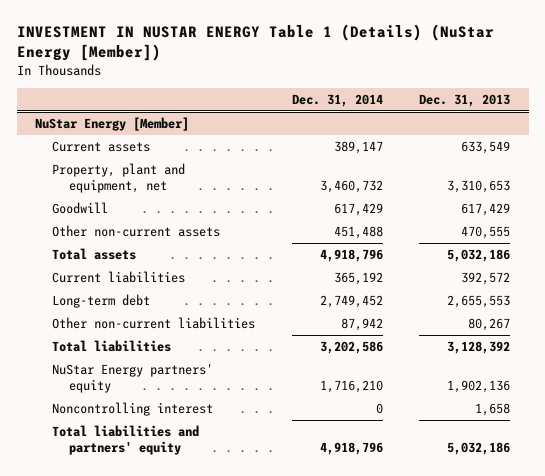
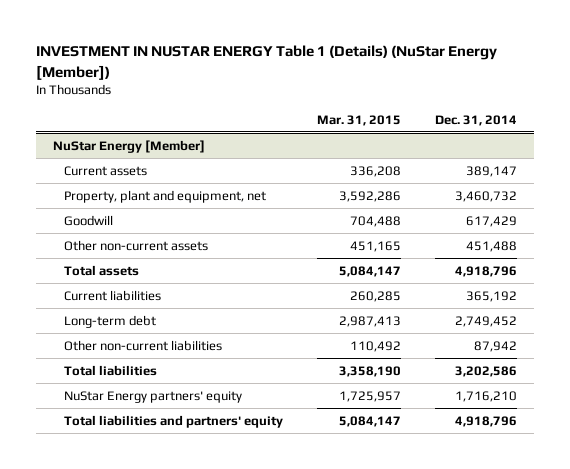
[419,93,511,107] Dec. 31, 2013 -> none
none -> [317,114,402,126] Mar. 31, 2015
[52,402,214,417] Noncontrolling interest -> none

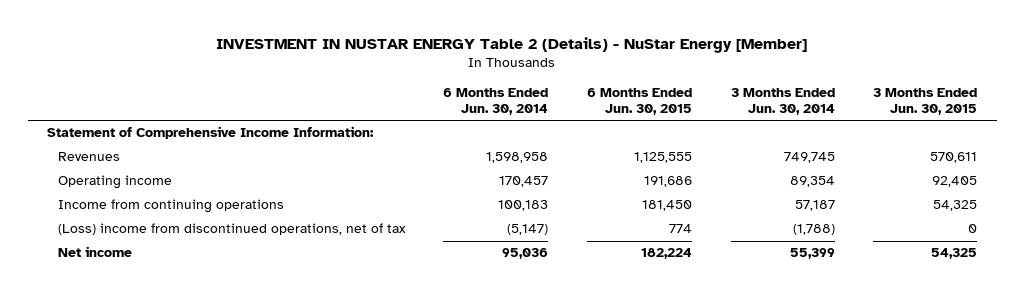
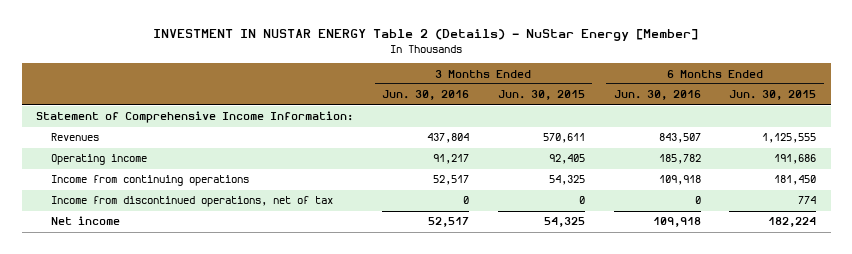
[443,87,549,115] 6 Months Ended Jun. 30, 2014 -> none
[730,87,835,115] 3 Months Ended Jun. 30, 2014 -> none
none -> [381,90,469,101] Jun. 30, 2016
none -> [613,90,701,101] Jun. 30, 2016
[57,223,406,236] (Loss) income from discontinued operations, net of tax -> [50,196,333,208] Income from discontinued operations, net of tax

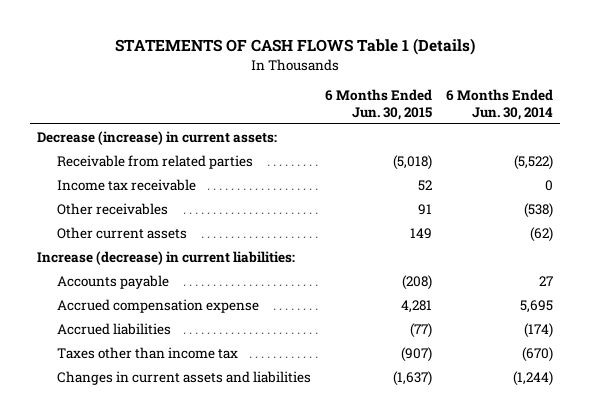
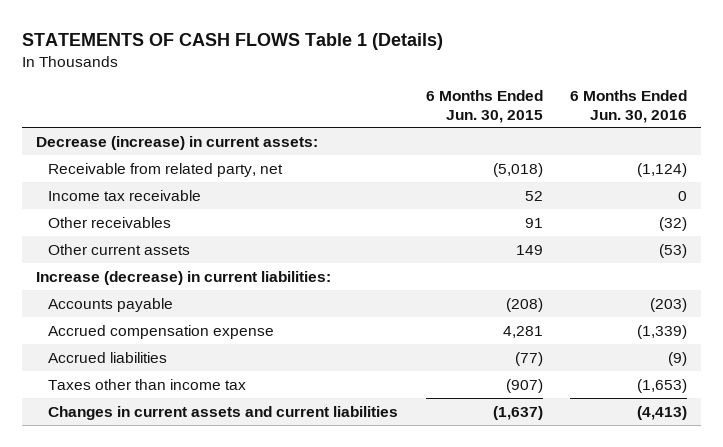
[446,89,554,120] 6 Months Ended Jun. 30, 2014 -> none
none -> [570,89,688,123] 6 Months Ended Jun. 30, 2016
[57,154,254,169] Receivable from related parties -> [48,162,284,177] Receivable from related party, net
[57,370,312,385] Changes in current assets and liabilities -> [48,405,399,420] Changes in current assets and current liabilities

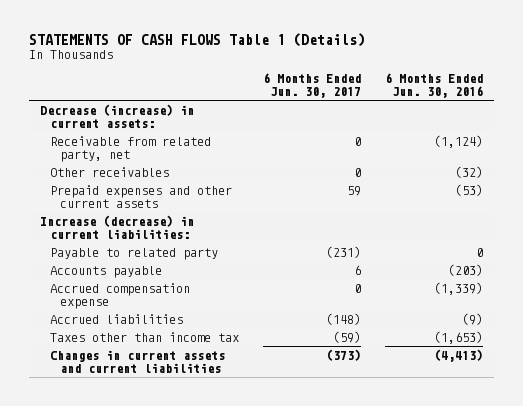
[425,89,543,123] 6 Months Ended Jun. 30, 2015 -> none
none -> [262,73,361,99] 6 Months Ended Jun. 30, 2017
[48,189,202,201] Income tax receivable -> none
[48,243,191,255] Other current assets -> [50,184,233,208] Prepaid expenses and other current assets
none -> [50,247,219,260] Payable to related party

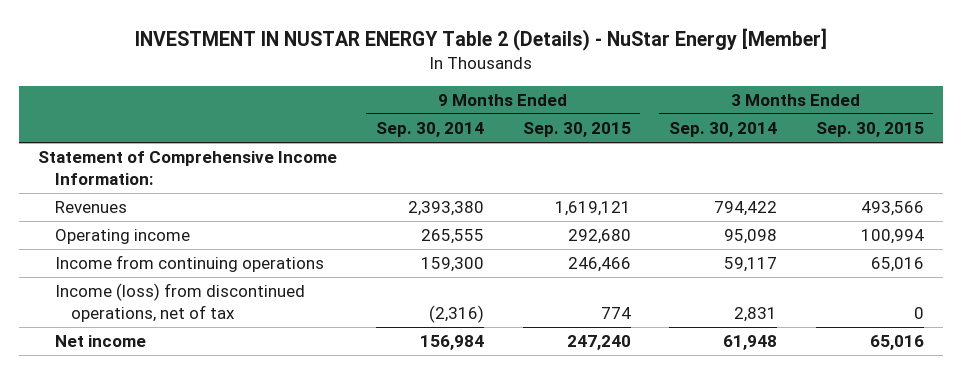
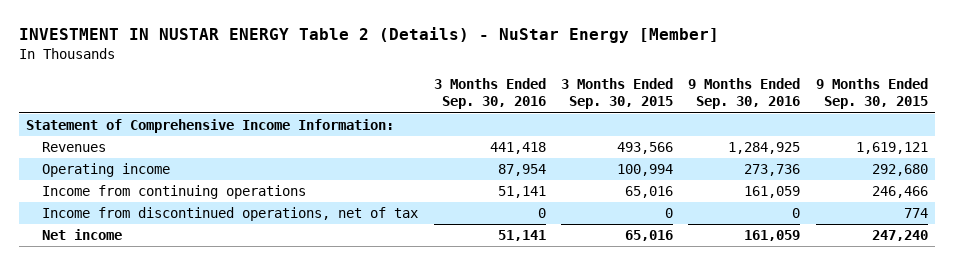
[375,121,484,137] Sep. 30, 2014 -> none
[669,121,778,137] Sep. 30, 2014 -> none
none -> [433,77,546,110] 3 Months Ended Sep. 30, 2016
none -> [688,77,801,110] 9 Months Ended Sep. 30, 2016
[54,283,305,322] Income (loss) from discontinued operations, net of tax -> [42,207,419,222] Income from discontinued operations, net of tax

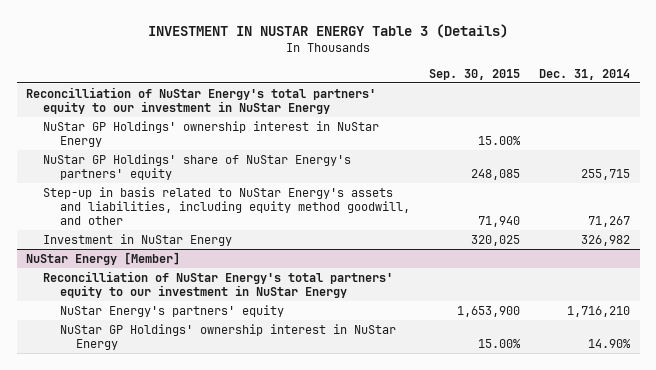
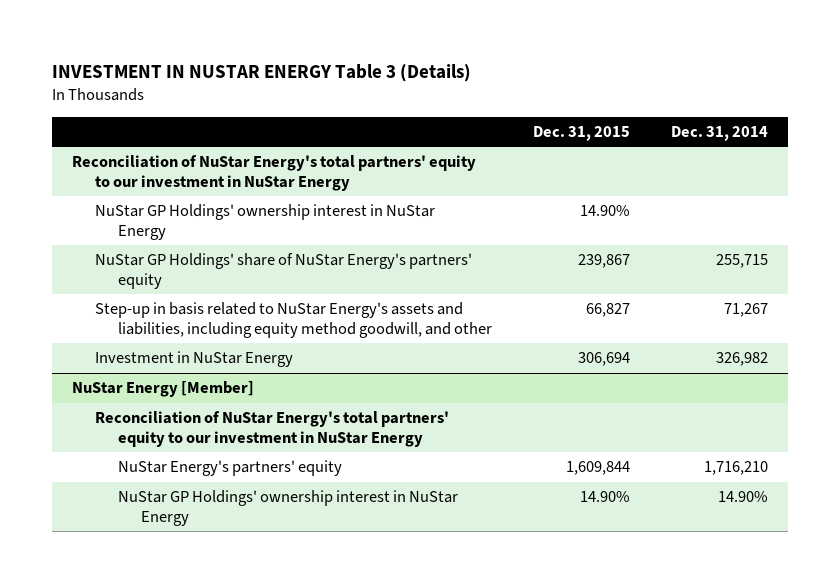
[428,68,520,80] Sep. 30, 2015 -> none
none -> [532,126,630,142] Dec. 31, 2015
[26,86,377,114] Reconcilliation of NuStar Energy's total partners' equity to our investment in NuStar Energy -> [72,155,477,191] Reconciliation of NuStar Energy's total partners' equity to our investment in NuStar Energy
[42,270,393,298] Reconcilliation of NuStar Energy's total partners' equity to our investment in NuStar Energy -> [95,411,450,447] Reconciliation of NuStar Energy's total partners' equity to our investment in NuStar Energy

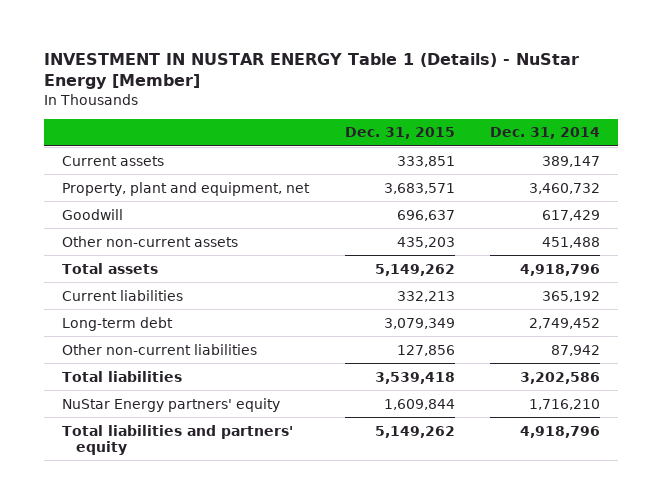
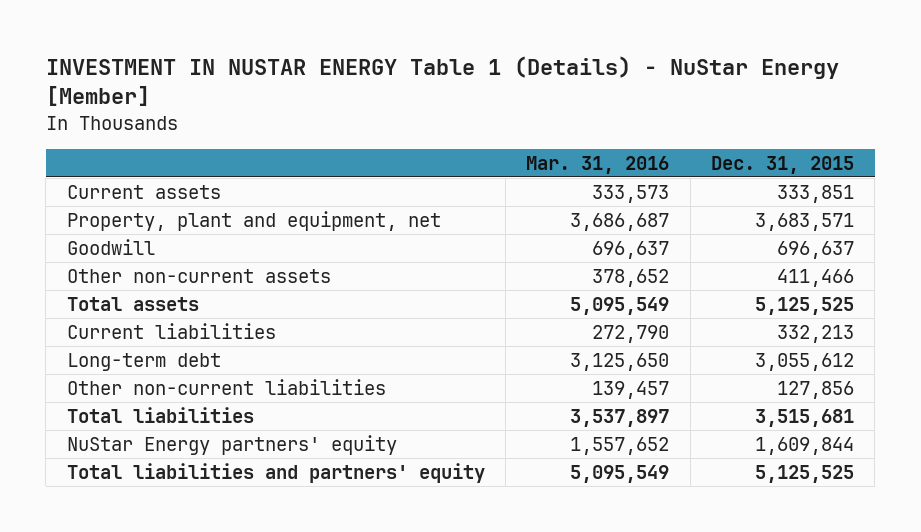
[490,127,601,140] Dec. 31, 2014 -> none
none -> [526,155,670,174] Mar. 31, 2016
[396,236,455,248] 435,203 -> [776,269,854,288] 411,466
[374,263,455,276] 5,149,262 -> [754,297,854,316] 5,125,525
[383,317,455,329] 3,079,349 -> [754,353,854,372] 3,055,612
[374,371,455,384] 3,539,418 -> [754,409,854,428] 3,515,681
[374,425,455,438] 5,149,262 -> [754,465,854,484] 5,125,525

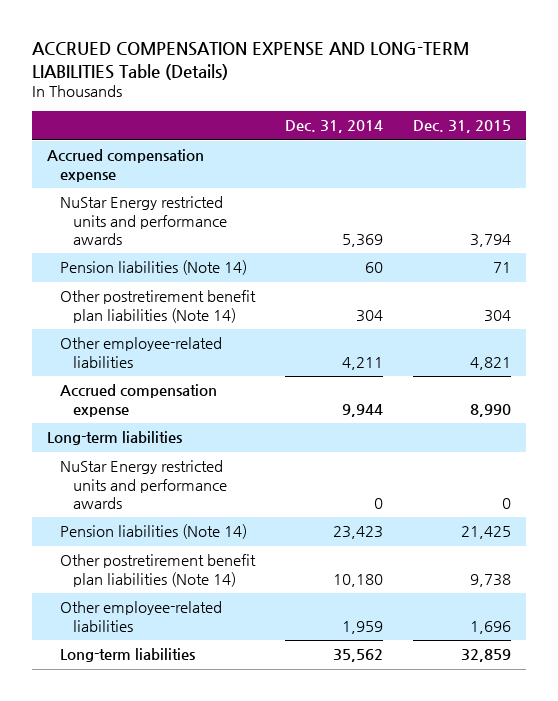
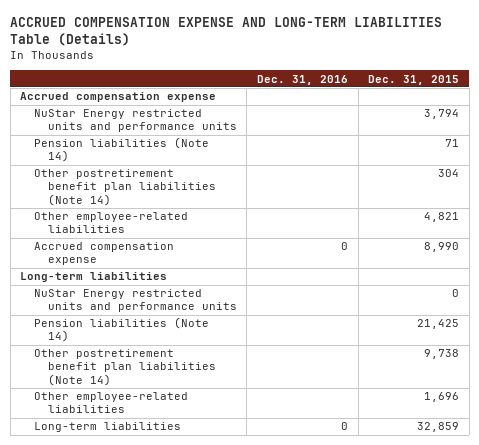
[285,120,384,134] Dec. 31, 2014 -> none
none -> [257,74,349,85] Dec. 31, 2016
[59,196,228,245] NuStar Energy restricted units and performance awards -> [34,109,237,133] NuStar Energy restricted units and performance units
[59,460,228,509] NuStar Energy restricted units and performance awards -> [34,289,237,313] NuStar Energy restricted units and performance units

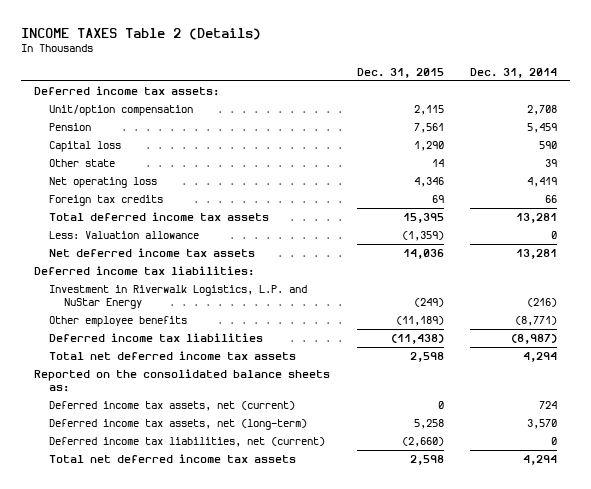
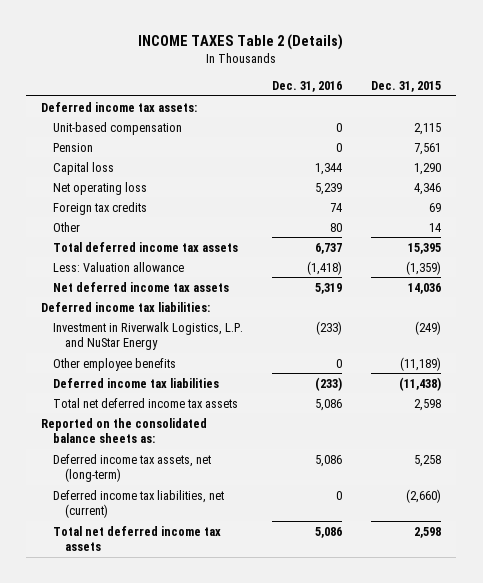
[469,67,557,78] Dec. 31, 2014 -> none
none -> [272,80,343,92] Dec. 31, 2016
[49,105,194,117] Unit/option compensation -> [53,121,183,135] Unit-based compensation
[49,159,116,168] Other state -> none
none -> [53,221,81,232] Other
[49,401,296,412] Deferred income tax assets, net (current) -> none

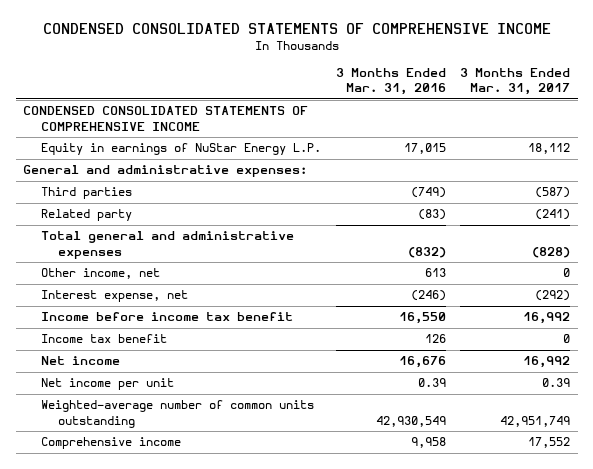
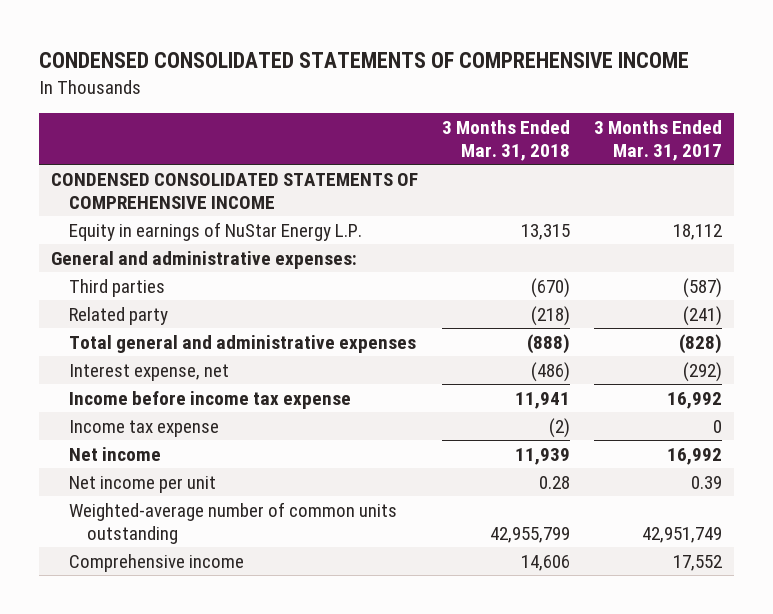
[335,67,446,96] 3 Months Ended Mar. 31, 2016 -> none
none -> [441,119,570,161] 3 Months Ended Mar. 31, 2018
[40,268,160,280] Other income, net -> none
[40,312,293,322] Income before income tax benefit -> [69,390,352,409] Income before income tax expense
[40,334,167,344] Income tax benefit -> [69,419,220,437] Income tax expense

